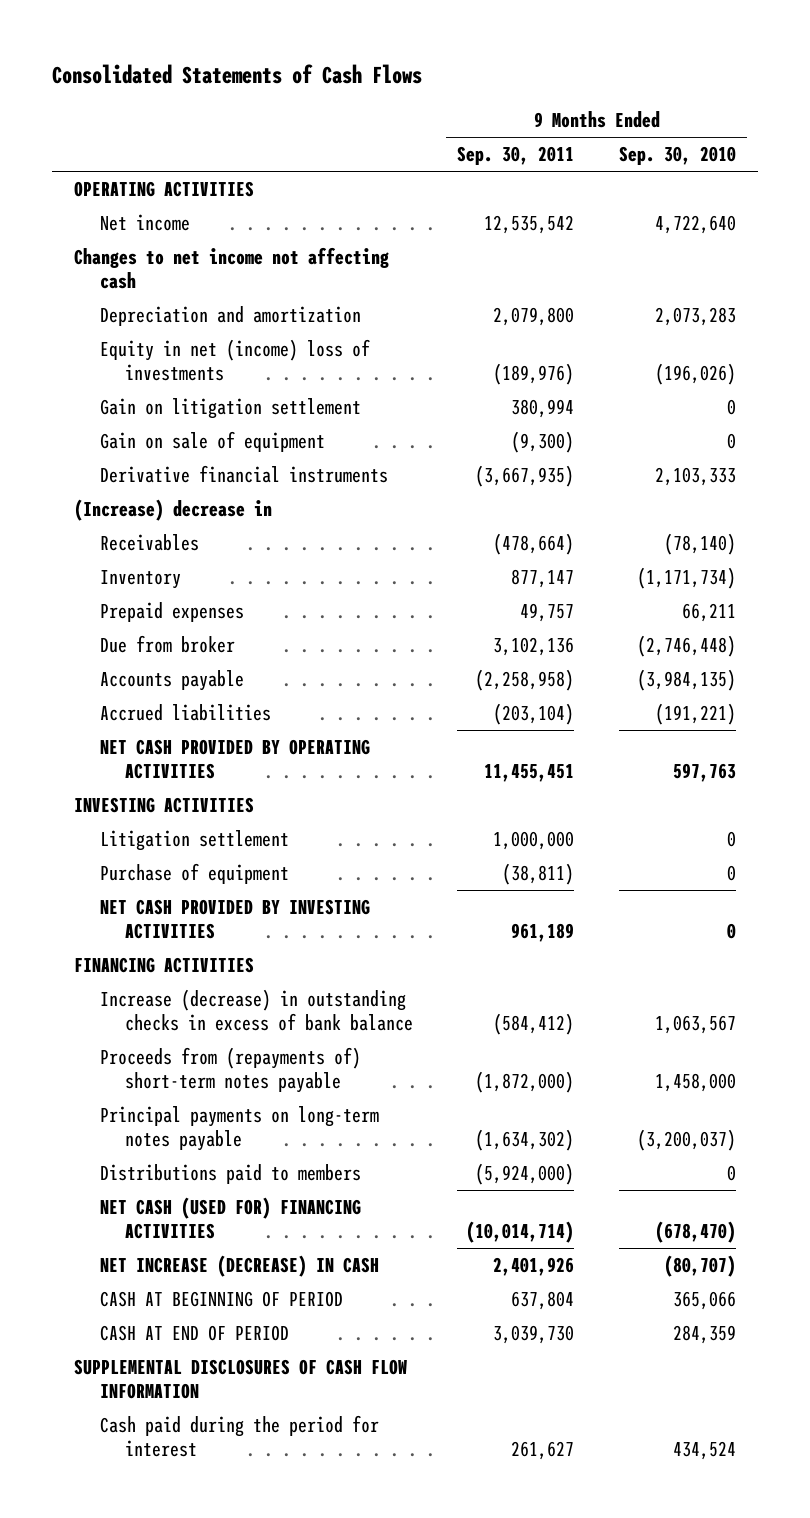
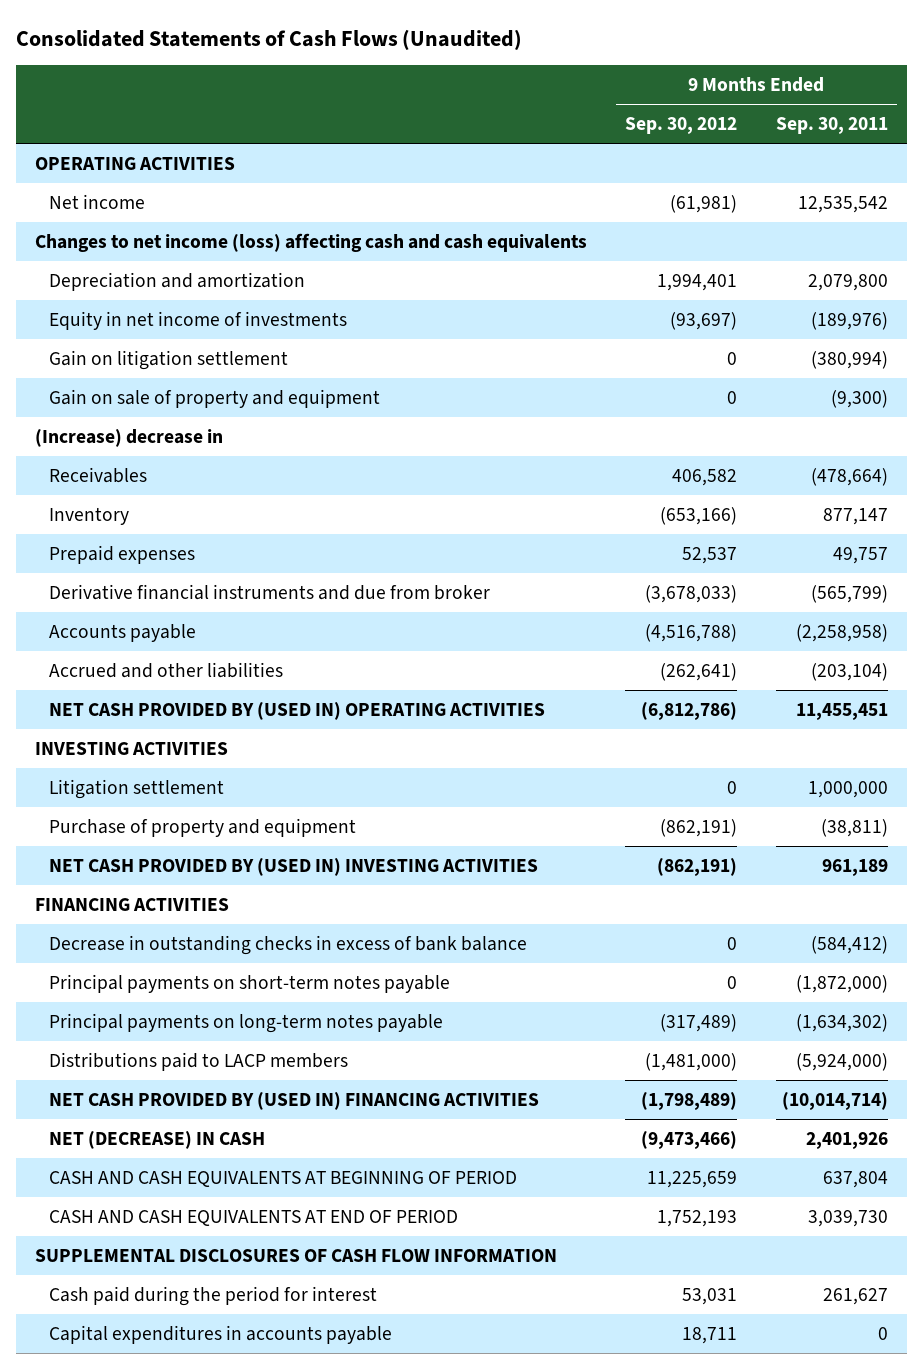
[51,64,422,85] Consolidated Statements of Cash Flows -> [15,28,522,50] Consolidated Statements of Cash Flows (Unaudited)
[618,146,736,166] Sep. 30, 2010 -> none
none -> [625,117,738,135] Sep. 30, 2012
[74,247,390,290] Changes to net income not affecting cash -> [35,232,588,252] Changes to net income (loss) affecting cash and cash equivalents
[99,465,388,484] Derivative financial instruments -> none
[99,339,370,382] Equity in net (income) loss of investments -> [48,310,347,330] Equity in net income of investments
[511,399,575,419] 380,994 -> [810,350,888,369] (380,994)
[99,431,325,453] Gain on sale of equipment -> [48,388,380,408] Gain on sale of property and equipment
[99,635,235,654] Due from broker -> [48,583,490,600] Derivative financial instruments and due from broker
[493,637,575,657] 3,102,136 -> [810,584,888,603] (565,799)
[99,704,271,722] Accrued liabilities -> [48,661,283,678] Accrued and other liabilities
[99,739,370,780] NET CASH PROVIDED BY OPERATING ACTIVITIES -> [48,701,545,720] NET CASH PROVIDED BY (USED IN) OPERATING ACTIVITIES
[99,863,289,885] Purchase of equipment -> [48,817,356,837] Purchase of property and equipment
[99,899,370,940] NET CASH PROVIDED BY INVESTING ACTIVITIES -> [48,857,538,876] NET CASH PROVIDED BY (USED IN) INVESTING ACTIVITIES
[99,989,413,1032] Increase (decrease) in outstanding checks in excess of bank balance -> [48,934,527,955] Decrease in outstanding checks in excess of bank balance
[99,1047,361,1094] Proceeds from (repayments of) short-term notes payable -> [48,973,450,993] Principal payments on short-term notes payable
[99,1164,361,1185] Distributions paid to members -> [48,1051,348,1071] Distributions paid to LACP members
[99,1197,361,1240] NET CASH (USED FOR) FINANCING ACTIVITIES -> [48,1091,539,1110] NET CASH PROVIDED BY (USED IN) FINANCING ACTIVITIES
[99,1255,379,1278] NET INCREASE (DECREASE) IN CASH -> [48,1130,265,1149] NET (DECREASE) IN CASH
[99,1291,343,1308] CASH AT BEGINNING OF PERIOD -> [48,1170,517,1187] CASH AND CASH EQUIVALENTS AT BEGINNING OF PERIOD
[99,1325,289,1342] CASH AT END OF PERIOD -> [48,1209,458,1226] CASH AND CASH EQUIVALENTS AT END OF PERIOD
none -> [48,1324,392,1344] Capital expenditures in accounts payable

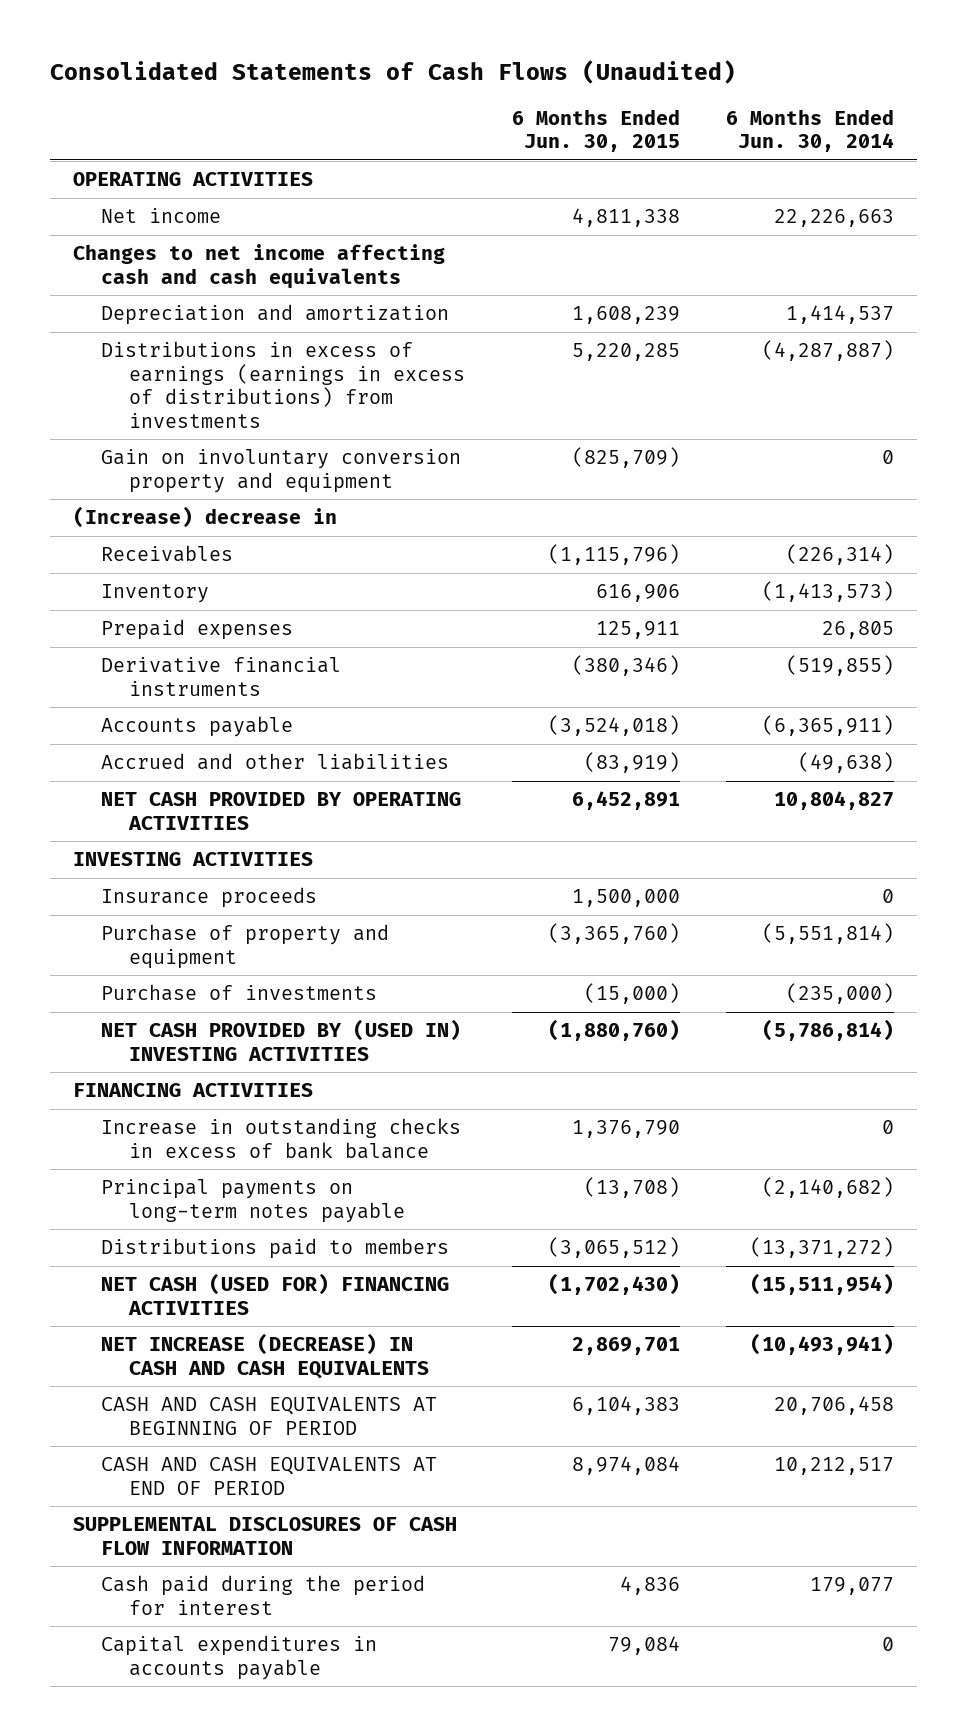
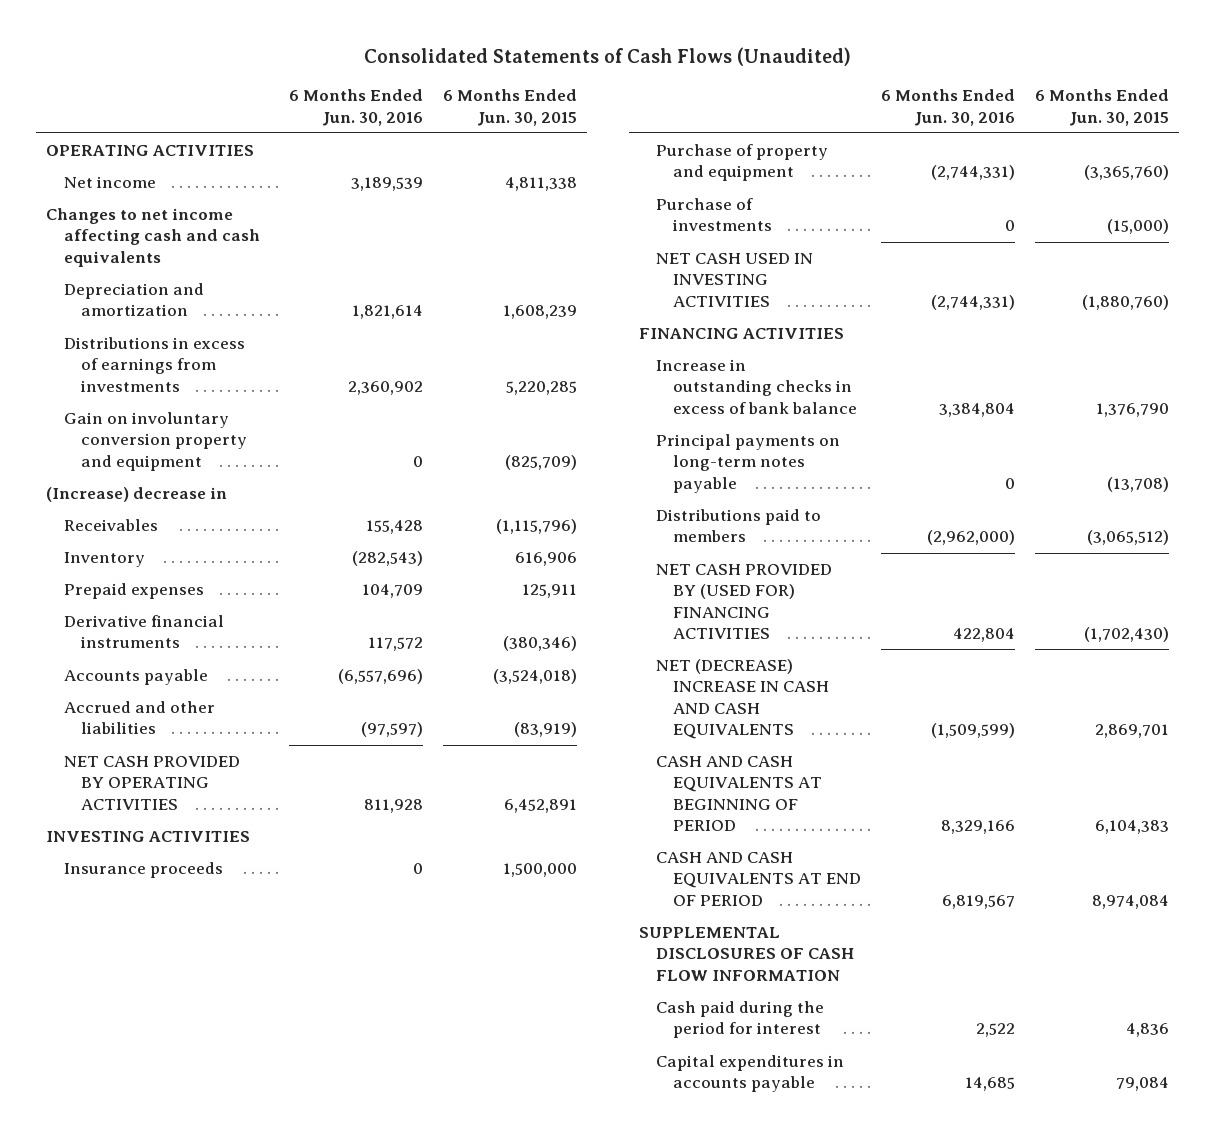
[725,108,894,153] 6 Months Ended Jun. 30, 2014 -> none
none -> [288,89,423,126] 6 Months Ended Jun. 30, 2016
[101,341,466,428] Distributions in excess of earnings (earnings in excess of distributions) from investments -> [63,336,245,392] Distributions in excess of earnings from investments
[101,1019,462,1061] NET CASH PROVIDED BY (USED IN) INVESTING ACTIVITIES -> [655,252,813,307] NET CASH USED IN INVESTING ACTIVITIES
[101,1273,450,1315] NET CASH (USED FOR) FINANCING ACTIVITIES -> [655,563,832,639] NET CASH PROVIDED BY (USED FOR) FINANCING ACTIVITIES
[101,1333,430,1379] NET INCREASE (DECREASE) IN CASH AND CASH EQUIVALENTS -> [655,658,830,739] NET (DECREASE) INCREASE IN CASH AND CASH EQUIVALENTS

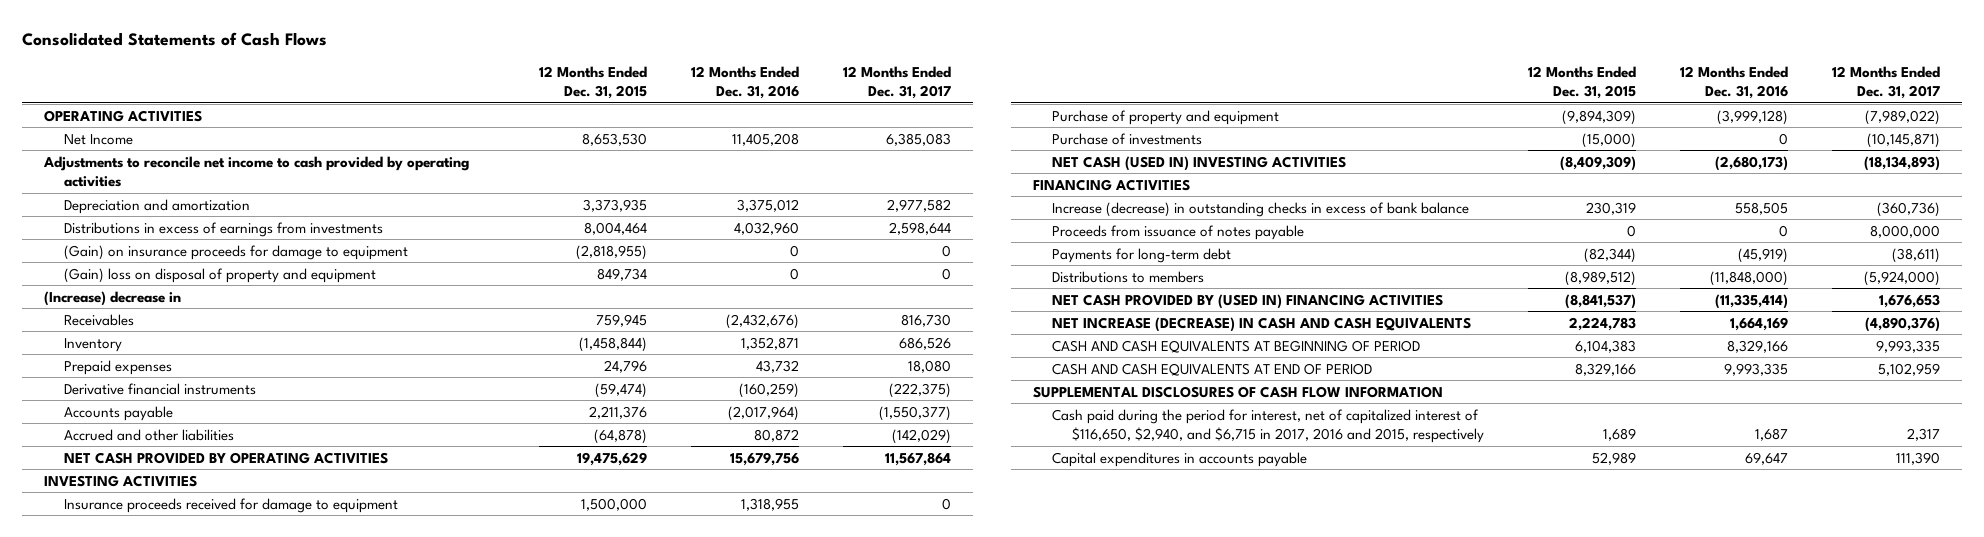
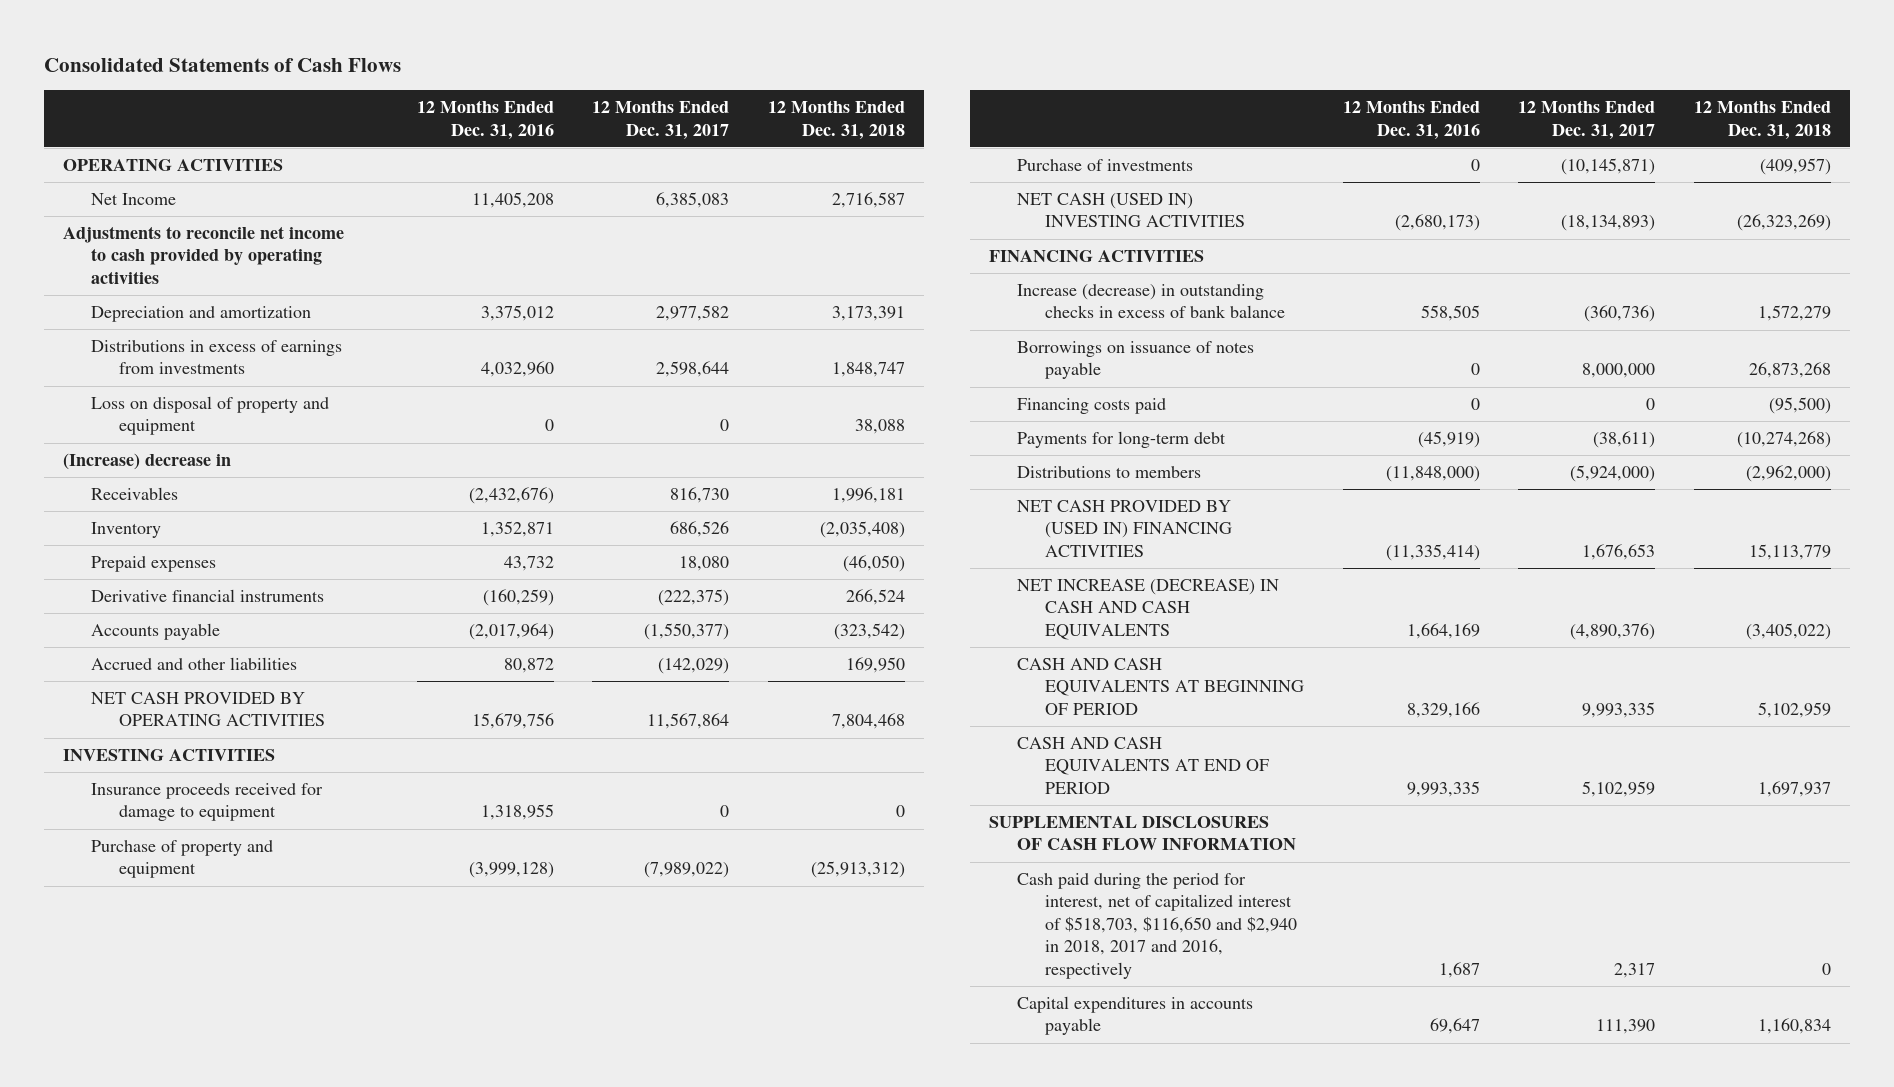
[539,65,648,100] 12 Months Ended Dec. 31, 2015 -> none
none -> [767,100,905,140] 12 Months Ended Dec. 31, 2018
[63,244,408,260] (Gain) on insurance proceeds for damage to equipment -> none
[63,267,376,283] (Gain) loss on disposal of property and equipment -> [91,396,330,436] Loss on disposal of property and equipment
[1052,224,1305,240] Proceeds from issuance of notes payable -> [1017,341,1255,380] Borrowings on issuance of notes payable
none -> [1017,398,1167,415] Financing costs paid
[1052,408,1484,444] Cash paid during the period for interest, net of capitalized interest of $116,650, $2,940, and $6,715 in 2017, 2016 and 2015, respectively -> [1017,873,1298,979] Cash paid during the period for interest, net of capitalized interest of $518,703, $116,650 and $2,940 in 2018, 2017 and 2016, respectively

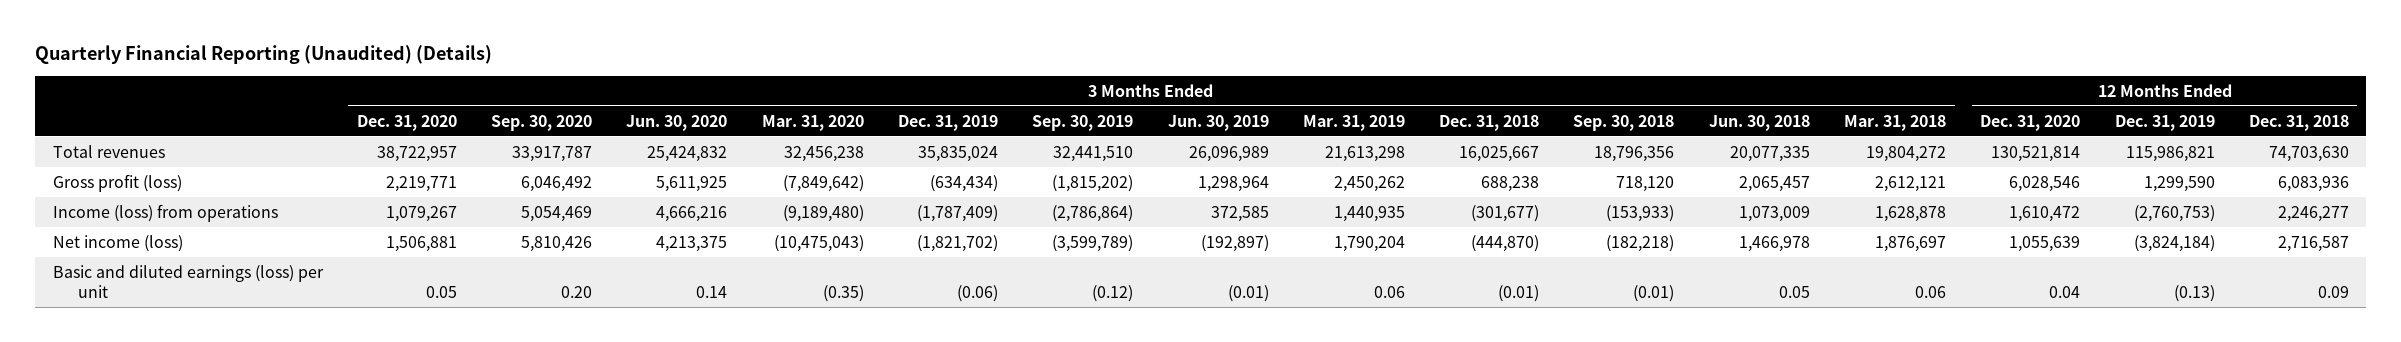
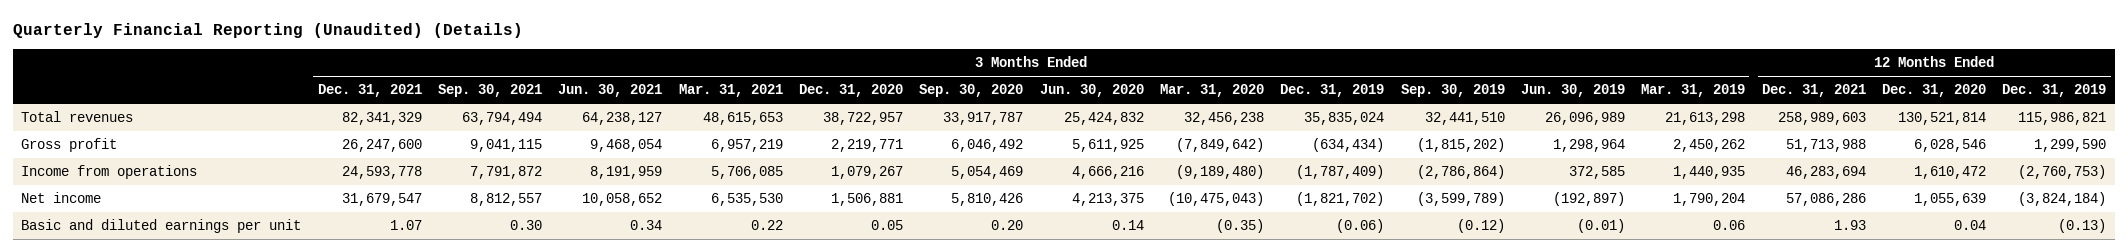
[1439,114,1540,131] Dec. 31, 2018 -> none
[1573,114,1675,131] Sep. 30, 2018 -> none
[1708,114,1810,131] Jun. 30, 2018 -> none
[1843,114,1946,131] Mar. 31, 2018 -> none
[2248,114,2349,131] Dec. 31, 2018 -> none
none -> [317,84,422,98] Dec. 31, 2021
none -> [437,84,542,98] Sep. 30, 2021
none -> [558,84,663,98] Jun. 30, 2021
none -> [678,84,783,98] Mar. 31, 2021
none -> [1761,84,1866,98] Dec. 31, 2021
[52,173,182,192] Gross profit (loss) -> [21,138,118,153] Gross profit
[52,203,278,222] Income (loss) from operations -> [21,165,198,180] Income from operations
[52,234,183,252] Net income (loss) -> [21,192,102,204] Net income
[52,264,324,298] Basic and diluted earnings (loss) per unit -> [21,219,302,234] Basic and diluted earnings per unit

